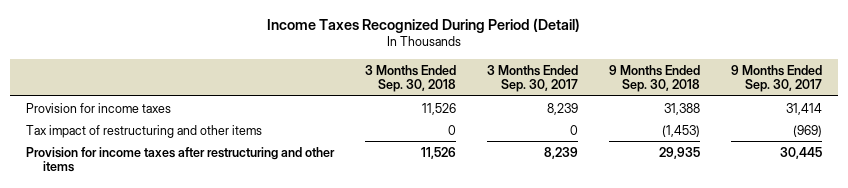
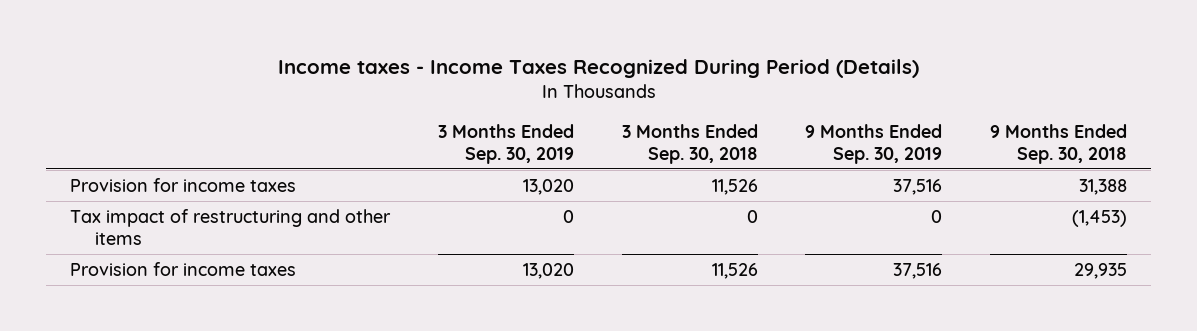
[266,17,580,33] Income Taxes Recognized During Period (Detail) -> [277,58,919,78] Income taxes - Income Taxes Recognized During Period (Details)
[486,64,578,93] 3 Months Ended Sep. 30, 2017 -> none
[731,64,823,93] 9 Months Ended Sep. 30, 2017 -> none
none -> [437,123,574,164] 3 Months Ended Sep. 30, 2019
none -> [805,123,943,164] 9 Months Ended Sep. 30, 2019
[25,146,335,173] Provision for income taxes after restructuring and other items -> [69,262,296,277] Provision for income taxes

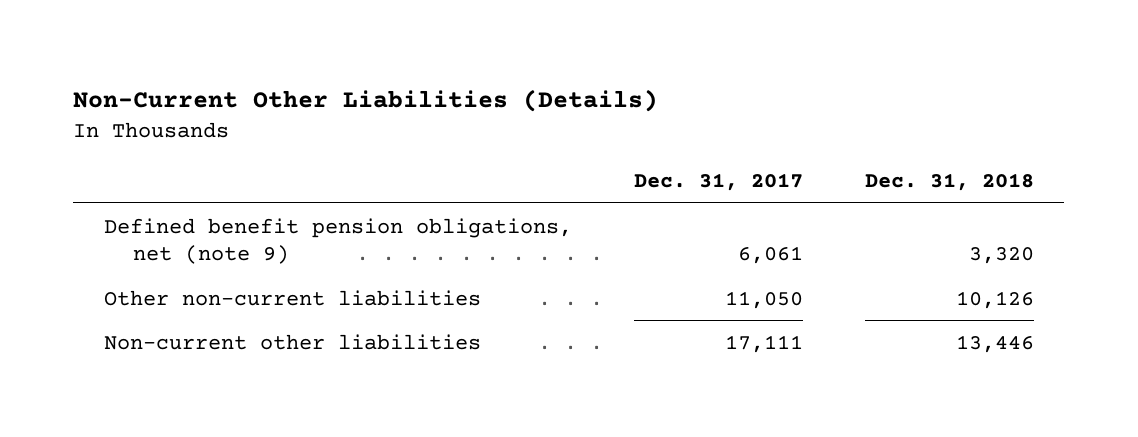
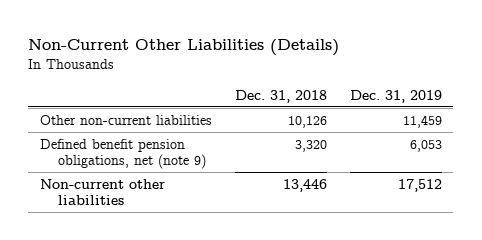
[633,172,803,191] Dec. 31, 2017 -> none
none -> [349,89,442,103] Dec. 31, 2019
[104,217,573,264] Defined benefit pension obligations, net (note 9) -> [39,138,207,170] Defined benefit pension obligations, net (note 9)

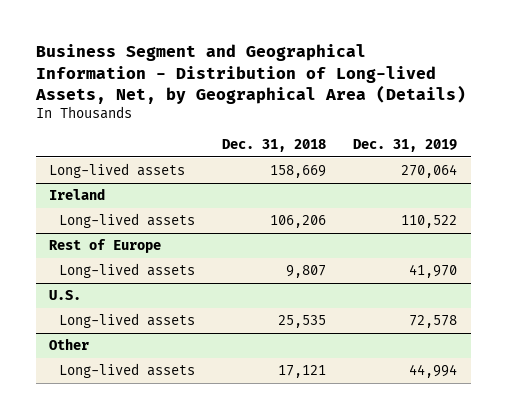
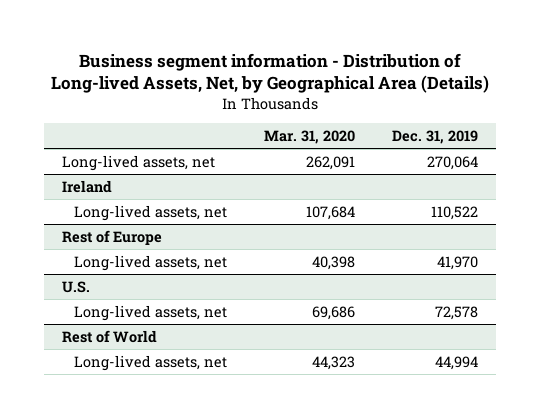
[34,44,466,104] Business Segment and Geographical Information - Distribution of Long-lived Assets, Net, by Geographical Area (Details) -> [51,52,490,94] Business segment information - Distribution of Long-lived Assets, Net, by Geographical Area (Details)
[222,139,327,153] Dec. 31, 2018 -> none
none -> [263,130,355,145] Mar. 31, 2020
[49,163,186,179] Long-lived assets -> [62,154,216,171] Long-lived assets, net
[59,213,196,229] Long-lived assets -> [73,204,227,221] Long-lived assets, net
[59,263,196,279] Long-lived assets -> [73,254,227,271] Long-lived assets, net
[49,338,90,351] Other -> none
[59,313,196,329] Long-lived assets -> [73,304,227,321] Long-lived assets, net
none -> [62,329,158,343] Rest of World
[59,363,196,379] Long-lived assets -> [73,354,227,371] Long-lived assets, net

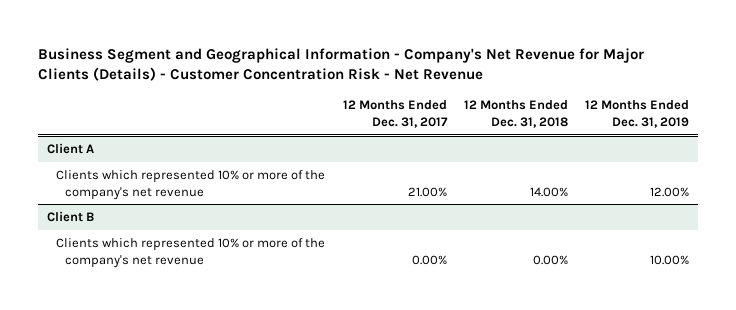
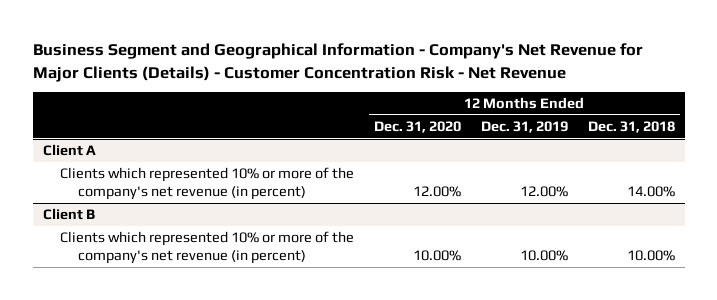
[342,100,448,128] 12 Months Ended Dec. 31, 2017 -> none
none -> [374,121,462,134] Dec. 31, 2020
[56,170,326,200] Clients which represented 10% or more of the company's net revenue -> [60,167,355,201] Clients which represented 10% or more of the company's net revenue (in percent)
[56,238,326,268] Clients which represented 10% or more of the company's net revenue -> [60,231,355,265] Clients which represented 10% or more of the company's net revenue (in percent)
[532,254,568,265] 0.00% -> [626,250,675,262] 10.00%

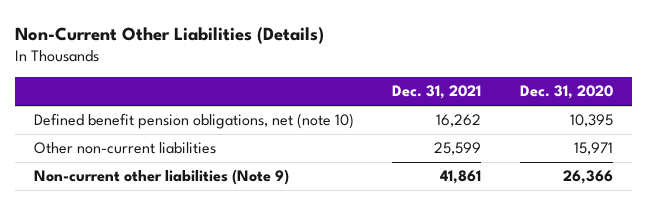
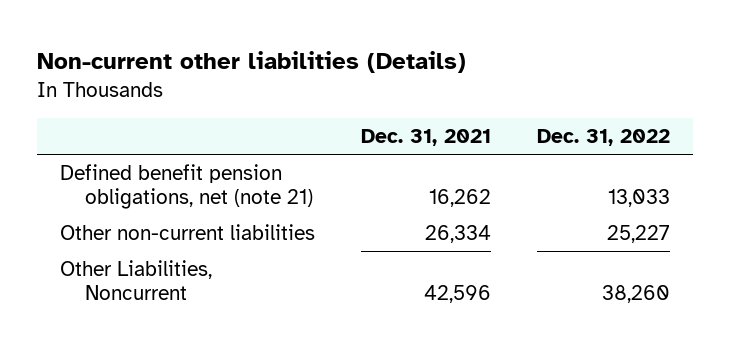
[14,26,324,44] Non-Current Other Liabilities (Details) -> [36,51,466,74] Non-current other liabilities (Details)
[519,85,613,100] Dec. 31, 2020 -> none
none -> [537,129,671,147] Dec. 31, 2022
[34,113,355,130] Defined benefit pension obligations, net (note 10) -> [59,163,313,210] Defined benefit pension obligations, net (note 21)
[434,142,482,156] 25,599 -> [425,224,492,243] 26,334
[34,169,290,186] Non-current other liabilities (Note 9) -> [59,259,212,301] Other Liabilities, Noncurrent
[440,170,482,185] 41,861 -> [424,285,492,304] 42,596

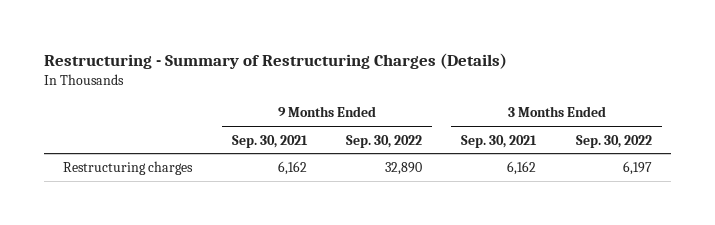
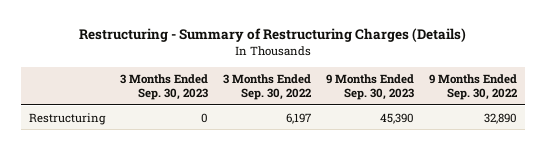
[231,134,308,148] Sep. 30, 2021 -> none
[461,134,538,148] Sep. 30, 2021 -> none
none -> [119,73,208,101] 3 Months Ended Sep. 30, 2023
none -> [326,73,415,101] 9 Months Ended Sep. 30, 2023
[63,161,194,176] Restructuring charges -> [28,112,106,125] Restructuring

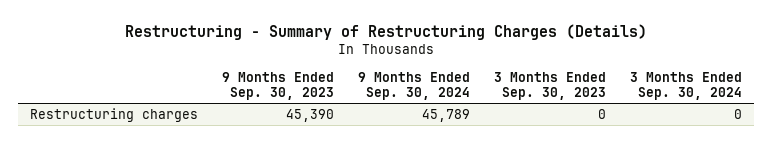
[222,73,311,101] 3 Months Ended Sep. 30, 2022 -> none
[429,73,518,101] 9 Months Ended Sep. 30, 2022 -> none
none -> [357,72,470,101] 9 Months Ended Sep. 30, 2024
none -> [629,72,742,101] 3 Months Ended Sep. 30, 2024
[28,112,106,125] Restructuring -> [29,108,198,123] Restructuring charges

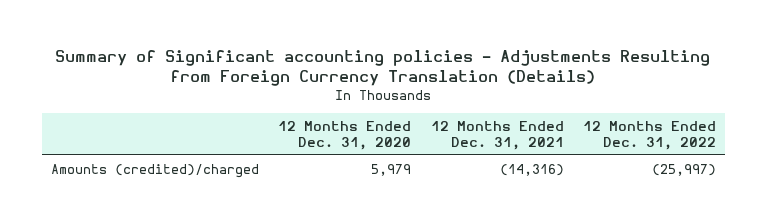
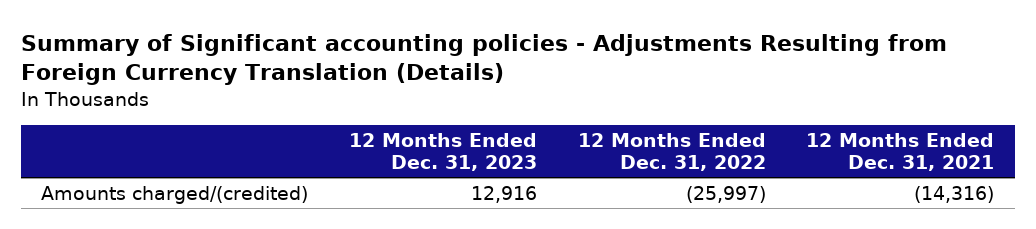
[278,121,412,150] 12 Months Ended Dec. 31, 2020 -> none
none -> [348,133,537,172] 12 Months Ended Dec. 31, 2023
[51,164,260,179] Amounts (credited)/charged -> [41,186,309,205] Amounts charged/(credited)

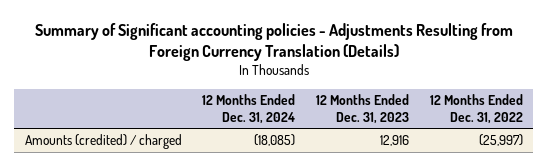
[806,133,995,172] 12 Months Ended Dec. 31, 2021 -> none
none -> [202,94,296,124] 12 Months Ended Dec. 31, 2024
[41,186,309,205] Amounts charged/(credited) -> [24,134,182,150] Amounts (credited) / charged

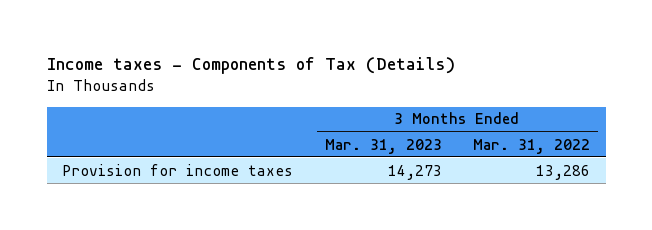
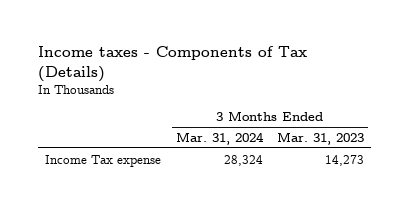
[472,138,590,154] Mar. 31, 2022 -> none
none -> [175,131,264,145] Mar. 31, 2024
[62,163,294,176] Provision for income taxes -> [45,154,162,167] Income Tax expense

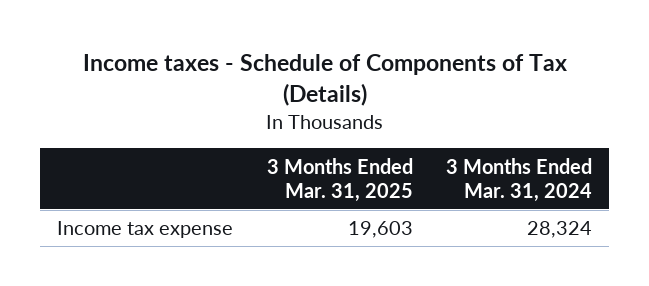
[37,46,307,83] Income taxes - Components of Tax (Details) -> [82,54,567,106] Income taxes - Schedule of Components of Tax (Details)
[277,131,365,145] Mar. 31, 2023 -> none
none -> [266,157,413,203] 3 Months Ended Mar. 31, 2025
[45,154,162,167] Income Tax expense -> [57,221,234,239] Income tax expense

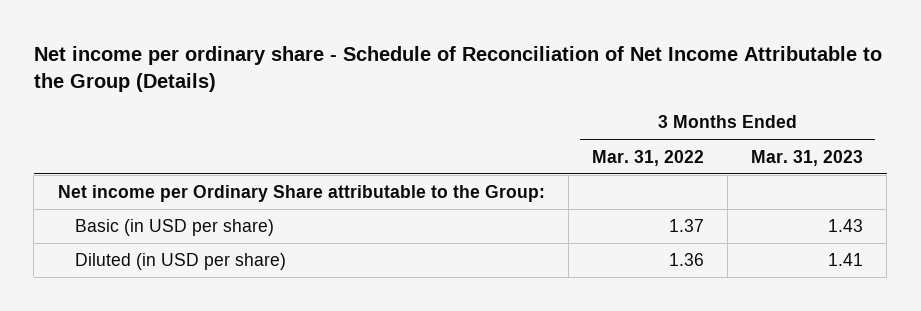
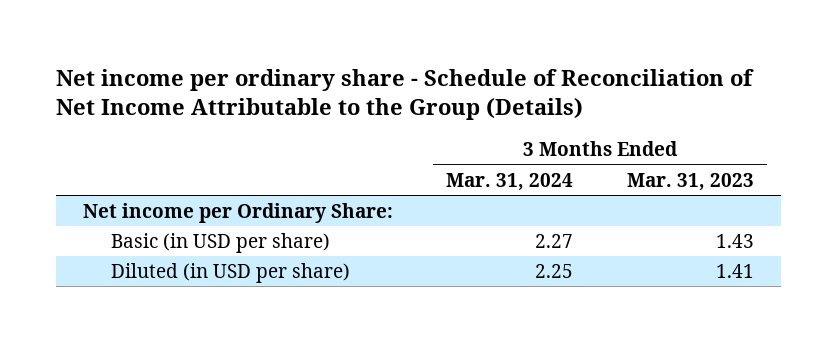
[591,149,704,166] Mar. 31, 2022 -> none
none -> [446,172,574,191] Mar. 31, 2024
[57,185,545,203] Net income per Ordinary Share attributable to the Group: -> [83,203,394,224] Net income per Ordinary Share:

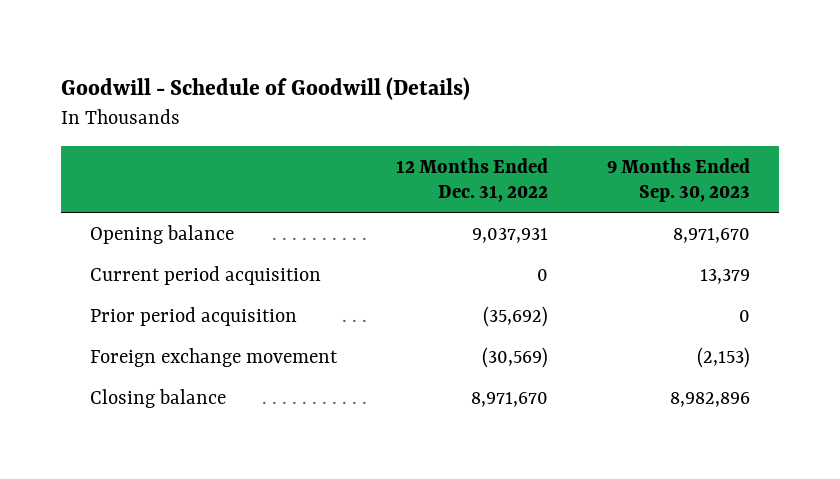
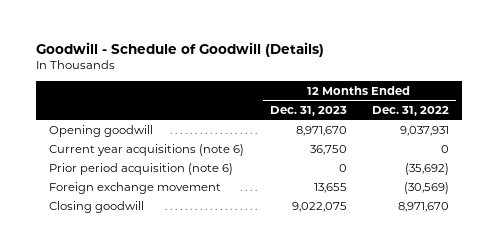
[606,157,750,203] 9 Months Ended Sep. 30, 2023 -> none
none -> [269,105,347,116] Dec. 31, 2023
[90,224,235,244] Opening balance -> [48,124,153,137] Opening goodwill
[90,265,322,285] Current period acquisition -> [48,143,244,156] Current year acquisitions (note 6)
[90,306,298,326] Prior period acquisition -> [48,162,233,175] Prior period acquisition (note 6)
[90,388,227,408] Closing balance -> [48,200,144,213] Closing goodwill

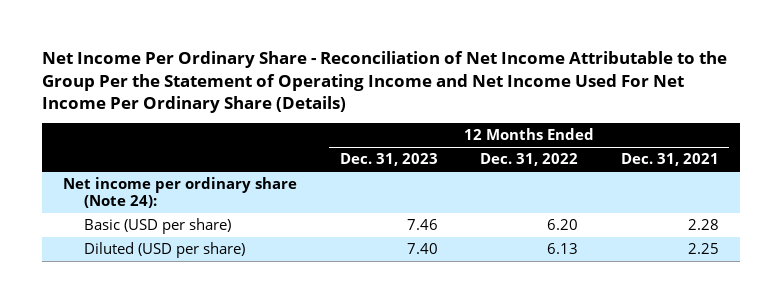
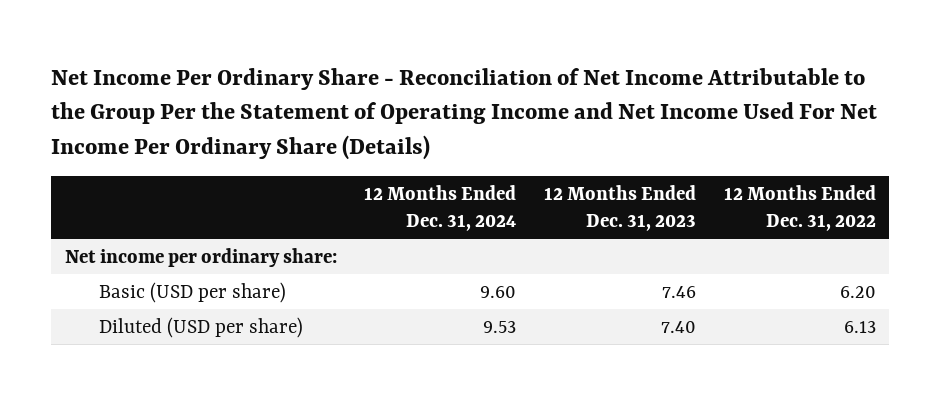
[620,153,719,167] Dec. 31, 2021 -> none
none -> [364,184,517,231] 12 Months Ended Dec. 31, 2024
[63,177,298,208] Net income per ordinary share (Note 24): -> [64,247,337,267] Net income per ordinary share:

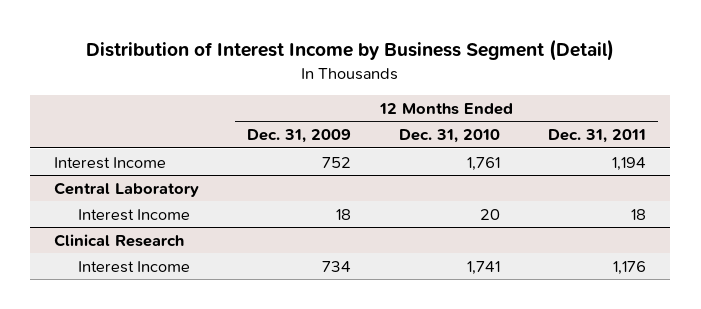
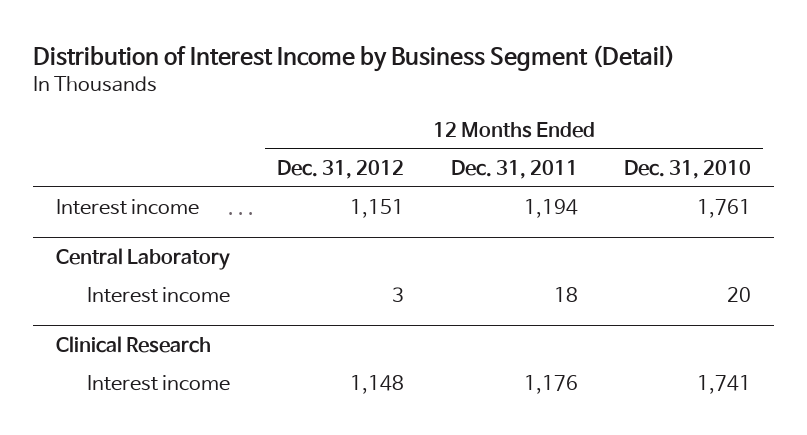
[247,129,352,144] Dec. 31, 2009 -> none
none -> [277,159,405,179] Dec. 31, 2012
[54,156,167,169] Interest Income -> [56,199,200,216] Interest income
[78,208,191,221] Interest Income -> [87,287,231,304] Interest income
[78,260,191,273] Interest Income -> [87,375,231,392] Interest income

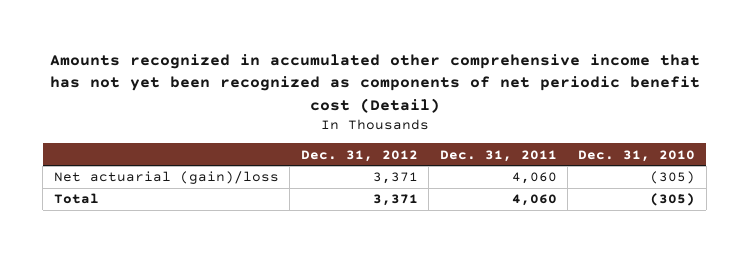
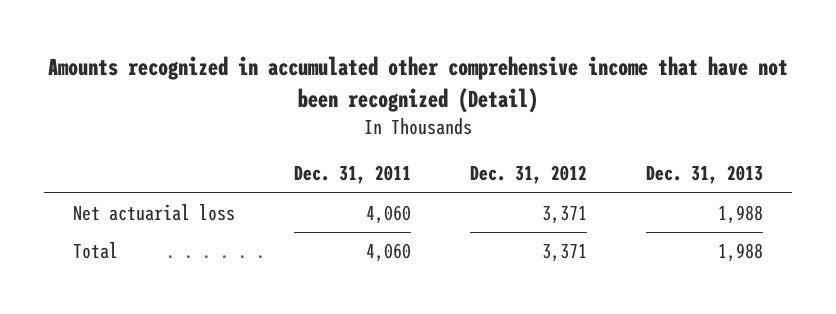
[49,54,700,113] Amounts recognized in accumulated other comprehensive income that has not yet been recognized as components of net periodic benefit cost (Detail) -> [48,56,789,113] Amounts recognized in accumulated other comprehensive income that have not been recognized (Detail)
[578,149,696,162] Dec. 31, 2010 -> none
none -> [646,165,764,185] Dec. 31, 2013
[53,171,279,185] Net actuarial (gain)/loss -> [73,204,236,222] Net actuarial loss

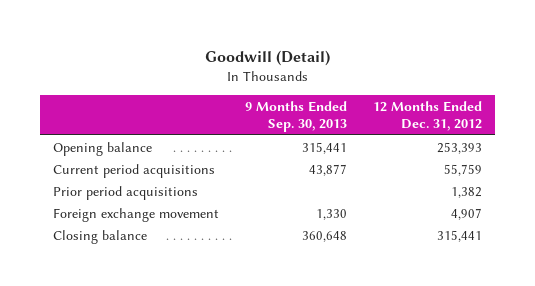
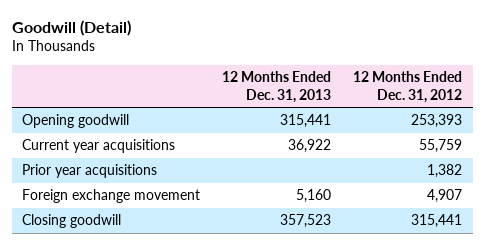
[245,100,348,133] 9 Months Ended Sep. 30, 2013 -> none
none -> [222,71,332,103] 12 Months Ended Dec. 31, 2013
[53,141,153,156] Opening balance -> [22,114,130,129] Opening goodwill
[53,163,216,178] Current period acquisitions -> [22,139,176,154] Current year acquisitions
[53,185,199,200] Prior period acquisitions -> [22,164,158,179] Prior year acquisitions
[53,229,148,244] Closing balance -> [22,214,122,229] Closing goodwill

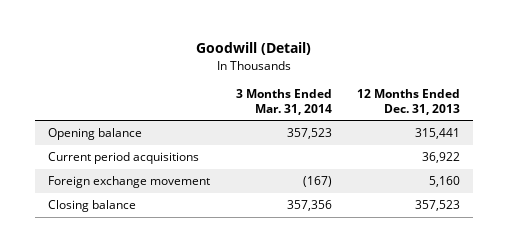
[353,71,463,103] 12 Months Ended Dec. 31, 2012 -> none
none -> [235,89,332,115] 3 Months Ended Mar. 31, 2014
[22,164,158,179] Prior year acquisitions -> none
[22,114,130,129] Opening goodwill -> [47,128,142,141] Opening balance
[22,139,176,154] Current year acquisitions -> [47,152,199,165] Current period acquisitions
[22,214,122,229] Closing goodwill -> [47,200,136,213] Closing balance

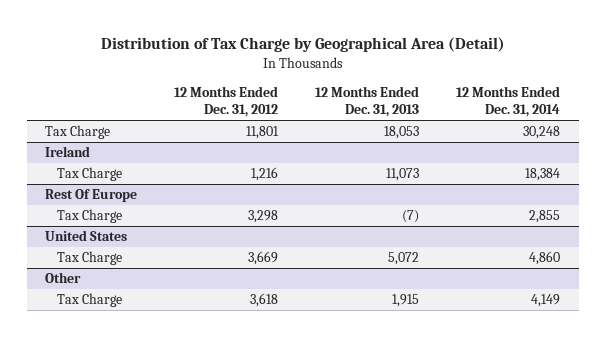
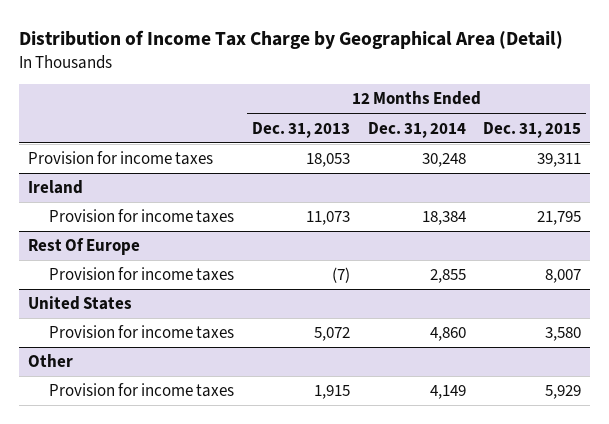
[100,36,505,52] Distribution of Tax Charge by Geographical Area (Detail) -> [18,29,563,49] Distribution of Income Tax Charge by Geographical Area (Detail)
[174,86,279,118] 12 Months Ended Dec. 31, 2012 -> none
none -> [483,121,582,138] Dec. 31, 2015
[45,125,111,140] Tax Charge -> [27,151,213,166] Provision for income taxes
[56,167,122,182] Tax Charge -> [49,209,235,224] Provision for income taxes
[56,209,122,224] Tax Charge -> [49,267,235,282] Provision for income taxes
[56,251,122,266] Tax Charge -> [49,325,235,340] Provision for income taxes
[56,293,122,308] Tax Charge -> [49,383,235,398] Provision for income taxes

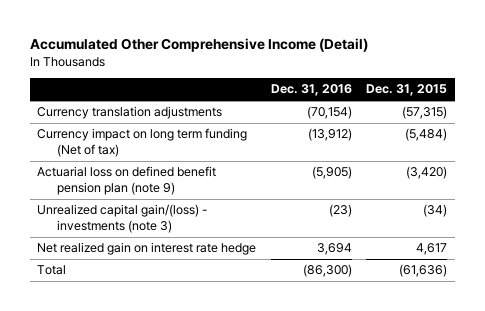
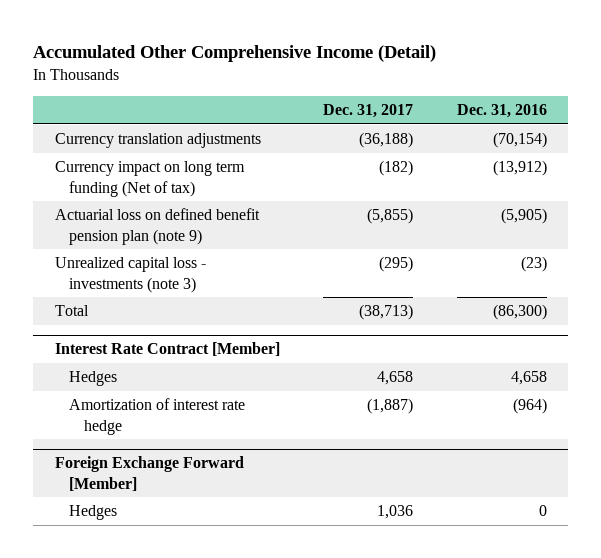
[366,84,448,97] Dec. 31, 2015 -> none
none -> [323,104,414,119] Dec. 31, 2017
[37,242,257,256] Net realized gain on interest rate hedge -> none
[37,204,208,234] Unrealized capital gain/(loss) - investments (note 3) -> [54,257,206,293] Unrealized capital loss - investments (note 3)
none -> [54,342,280,357] Interest Rate Contract [Member]
none -> [69,371,118,387] Hedges
none -> [69,398,246,435] Amortization of interest rate hedge
none -> [54,456,244,491] Foreign Exchange Forward [Member]
none -> [69,505,118,521] Hedges

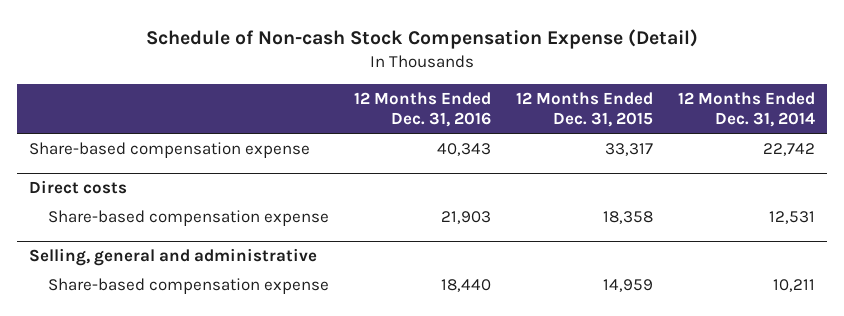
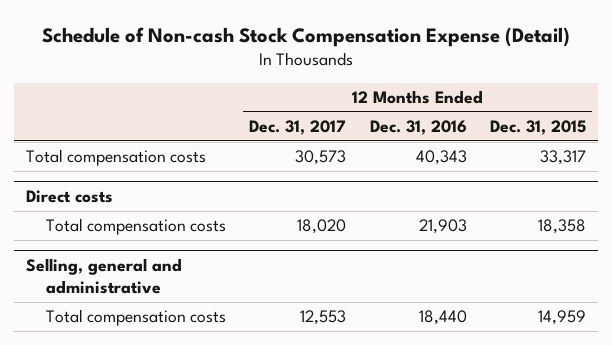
[677,91,815,128] 12 Months Ended Dec. 31, 2014 -> none
none -> [249,120,347,136] Dec. 31, 2017
[29,142,311,159] Share-based compensation expense -> [26,149,207,167] Total compensation costs
[47,210,329,227] Share-based compensation expense -> [45,218,226,236] Total compensation costs
[47,278,329,295] Share-based compensation expense -> [45,309,226,327] Total compensation costs

